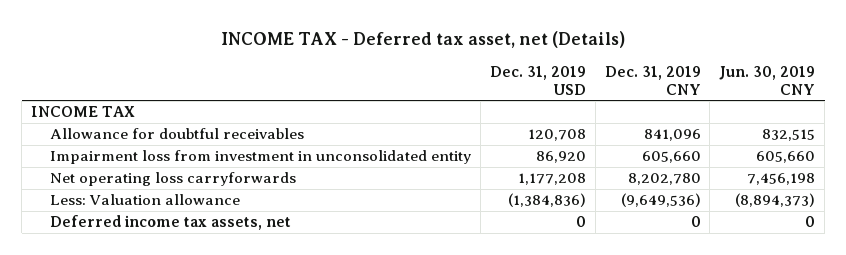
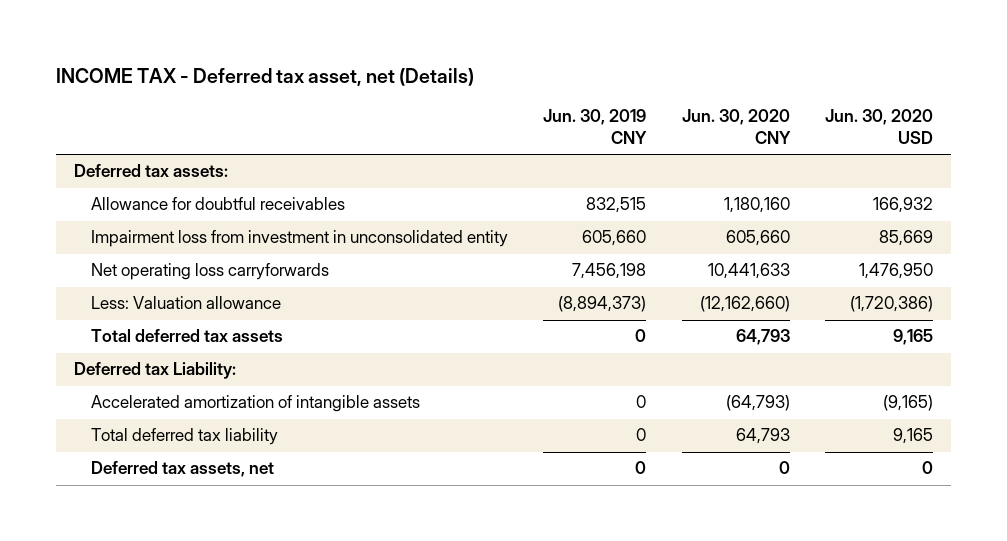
[489,65,586,95] Dec. 31, 2019 USD -> none
[604,65,701,95] Dec. 31, 2019 CNY -> none
none -> [681,109,791,145] Jun. 30, 2020 CNY
none -> [825,109,934,145] Jun. 30, 2020 USD
[30,106,135,118] INCOME TAX -> none
none -> [74,164,229,178] Deferred tax assets:
[50,215,292,231] Deferred income tax assets, net -> [90,329,283,343] Total deferred tax assets
none -> [74,362,237,380] Deferred tax Liability:
none -> [90,395,420,413] Accelerated amortization of intangible assets
none -> [90,428,278,446] Total deferred tax liability
none -> [90,461,274,478] Deferred tax assets, net

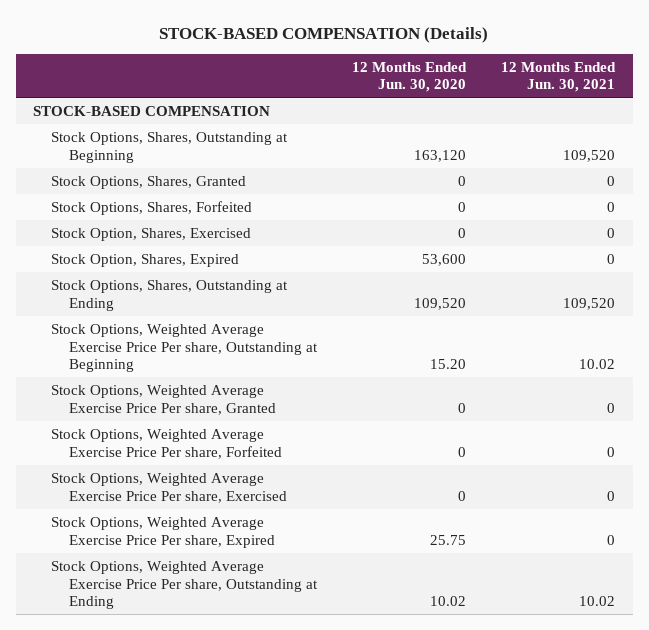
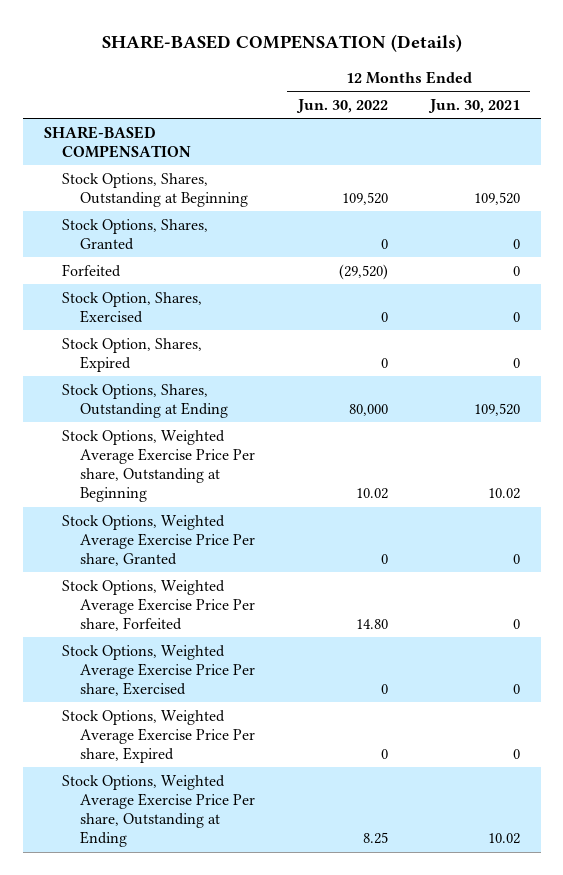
[159,26,489,43] STOCK-BASED COMPENSATION (Details) -> [101,33,462,52] SHARE-BASED COMPENSATION (Details)
[352,61,468,93] 12 Months Ended Jun. 30, 2020 -> none
none -> [295,98,388,113] Jun. 30, 2022
[33,105,271,116] STOCK-BASED COMPENSATION -> [43,125,192,158] SHARE-BASED COMPENSATION
[51,200,253,215] Stock Options, Shares, Forfeited -> [62,263,122,277] Forfeited

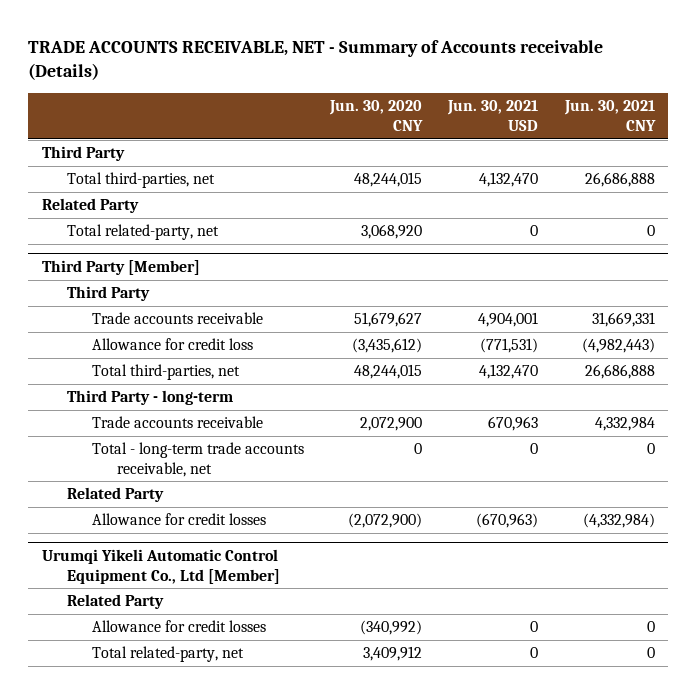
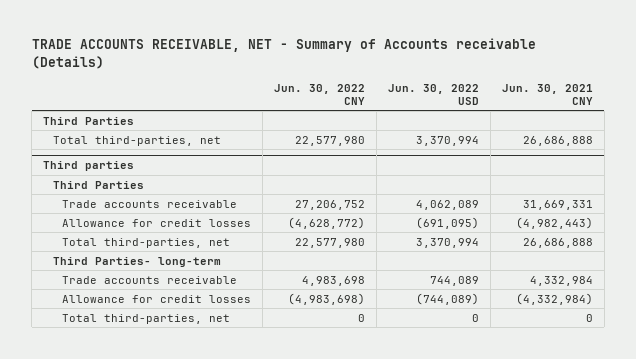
[328,100,423,132] Jun. 30, 2020 CNY -> none
[447,100,539,132] Jun. 30, 2021 USD -> none
none -> [274,83,366,105] Jun. 30, 2022 CNY
none -> [387,83,479,105] Jun. 30, 2022 USD
[41,146,125,162] Third Party -> [43,116,135,125] Third Parties
[41,198,139,214] Related Party -> none
[66,224,219,241] Total related-party, net -> none
[41,260,200,276] Third Party [Member] -> [43,161,135,172] Third parties
[66,286,150,302] Third Party -> [52,180,144,189] Third Parties
[91,338,253,351] Allowance for credit loss -> [62,218,252,227] Allowance for credit losses
[66,390,233,406] Third Party - long-term -> [52,256,221,267] Third Parties- long-term
[91,442,304,477] Total - long-term trade accounts receivable, net -> none
[66,487,164,503] Related Party -> none
[41,549,280,584] Urumqi Yikeli Automatic Control Equipment Co., Ltd [Member] -> none
[66,594,164,610] Related Party -> none
[91,620,266,633] Allowance for credit losses -> none
[91,646,244,663] Total related-party, net -> none
none -> [62,313,231,324] Total third-parties, net

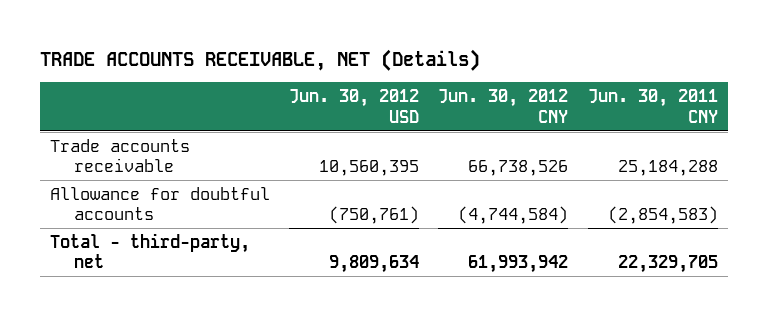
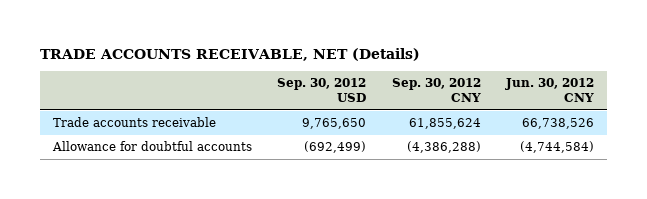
[288,89,419,123] Jun. 30, 2012 USD -> none
[587,89,718,123] Jun. 30, 2011 CNY -> none
none -> [277,78,367,103] Sep. 30, 2012 USD
none -> [391,78,481,103] Sep. 30, 2012 CNY
[49,232,250,269] Total - third-party, net -> none

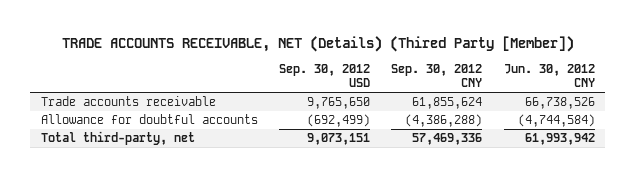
[39,47,420,61] TRADE ACCOUNTS RECEIVABLE, NET (Details) -> [61,36,574,53] TRADE ACCOUNTS RECEIVABLE, NET (Details) (Thired Party [Member])
none -> [40,131,195,146] Total third-party, net

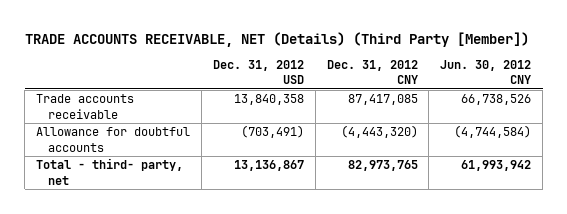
[61,36,574,53] TRADE ACCOUNTS RECEIVABLE, NET (Details) (Thired Party [Member]) -> [24,31,529,47] TRADE ACCOUNTS RECEIVABLE, NET (Details) (Third Party [Member])
[279,64,371,88] Sep. 30, 2012 USD -> none
[391,64,483,88] Sep. 30, 2012 CNY -> none
none -> [212,60,304,85] Dec. 31, 2012 USD
none -> [326,60,418,85] Dec. 31, 2012 CNY
[40,131,195,146] Total third-party, net -> [36,158,184,185] Total - third- party, net

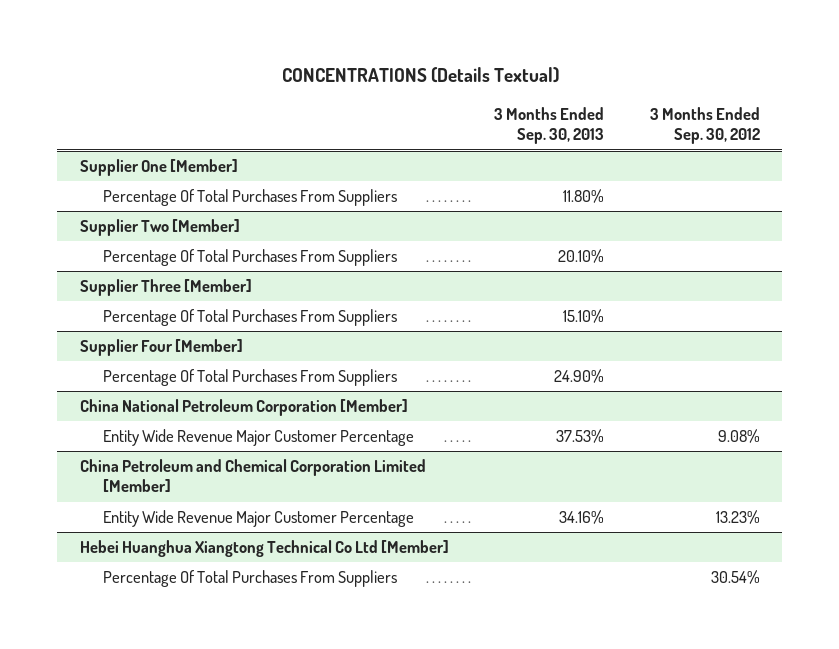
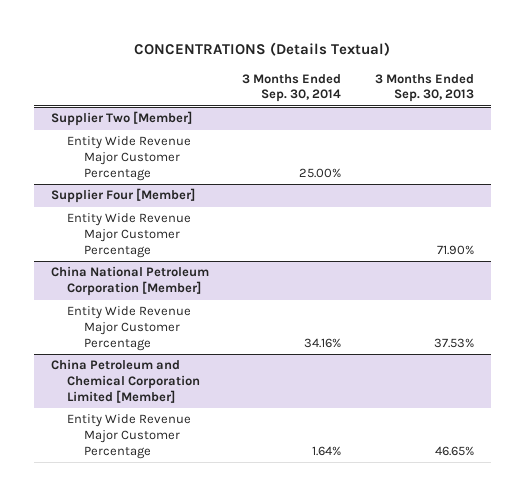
[649,107,760,145] 3 Months Ended Sep. 30, 2012 -> none
none -> [242,73,342,103] 3 Months Ended Sep. 30, 2014
[79,159,238,177] Supplier One [Member] -> none
[103,189,398,207] Percentage Of Total Purchases From Suppliers -> none
[103,249,398,267] Percentage Of Total Purchases From Suppliers -> none
[79,279,252,297] Supplier Three [Member] -> none
[103,309,398,327] Percentage Of Total Purchases From Suppliers -> none
none -> [67,136,192,182] Entity Wide Revenue Major Customer Percentage
[103,369,398,387] Percentage Of Total Purchases From Suppliers -> none
none -> [67,213,192,259] Entity Wide Revenue Major Customer Percentage
[79,540,449,558] Hebei Huanghua Xiangtong Technical Co Ltd [Member] -> none
[103,570,398,588] Percentage Of Total Purchases From Suppliers -> none
[559,510,605,525] 34.16% -> [434,446,474,457] 46.65%

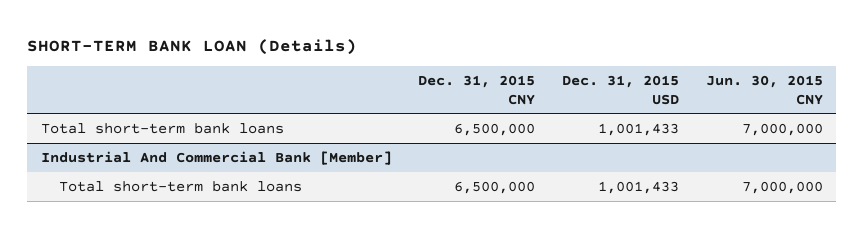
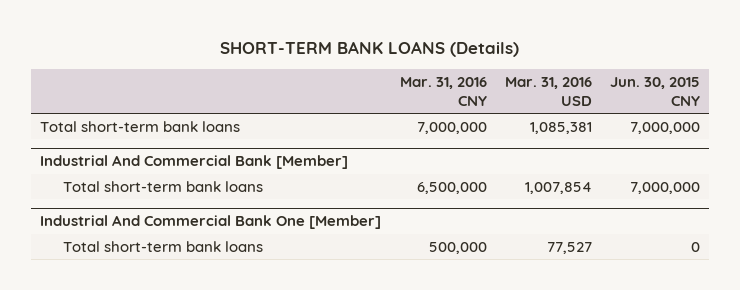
[27,38,358,55] SHORT-TERM BANK LOAN (Details) -> [220,41,520,58] SHORT-TERM BANK LOANS (Details)
[418,75,536,105] Dec. 31, 2015 CNY -> none
[562,75,680,105] Dec. 31, 2015 USD -> none
none -> [399,76,487,107] Mar. 31, 2016 CNY
none -> [504,76,592,107] Mar. 31, 2016 USD
none -> [40,215,382,230] Industrial And Commercial Bank One [Member]
none -> [63,240,264,252] Total short-term bank loans

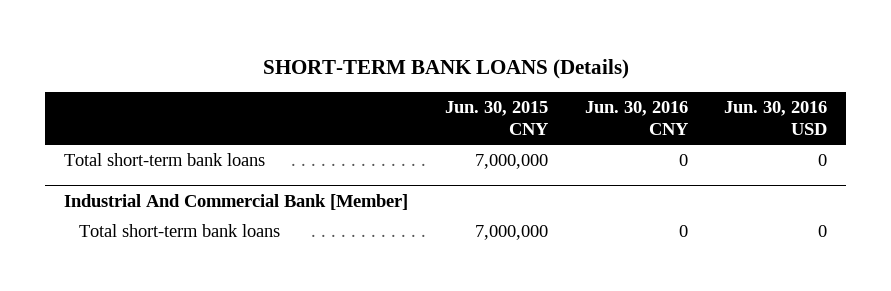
[399,76,487,107] Mar. 31, 2016 CNY -> none
[504,76,592,107] Mar. 31, 2016 USD -> none
none -> [584,101,689,135] Jun. 30, 2016 CNY
none -> [724,101,828,135] Jun. 30, 2016 USD
[40,215,382,230] Industrial And Commercial Bank One [Member] -> none
[63,240,264,252] Total short-term bank loans -> none

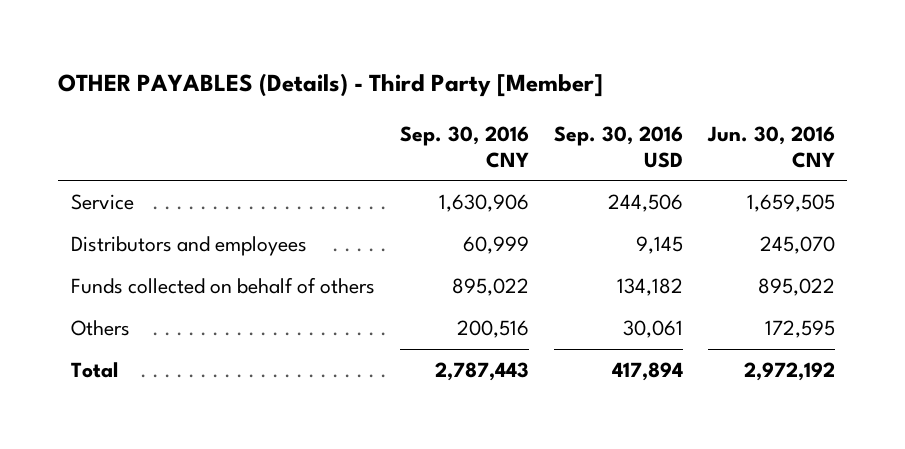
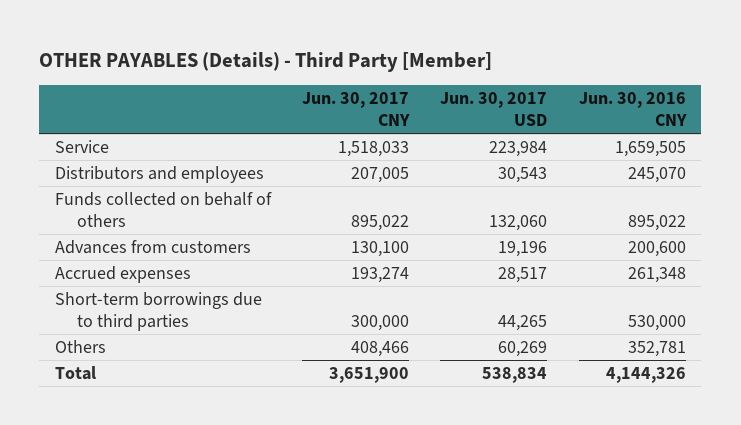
[399,125,529,168] Sep. 30, 2016 CNY -> none
[553,125,683,168] Sep. 30, 2016 USD -> none
none -> [302,92,411,126] Jun. 30, 2017 CNY
none -> [440,92,548,126] Jun. 30, 2017 USD
none -> [55,240,252,255] Advances from customers
none -> [55,266,192,284] Accrued expenses
none -> [55,292,263,331] Short-term borrowings due to third parties
[764,319,835,338] 172,595 -> [627,341,686,358] 352,781
[743,361,835,381] 2,972,192 -> [605,367,686,384] 4,144,326

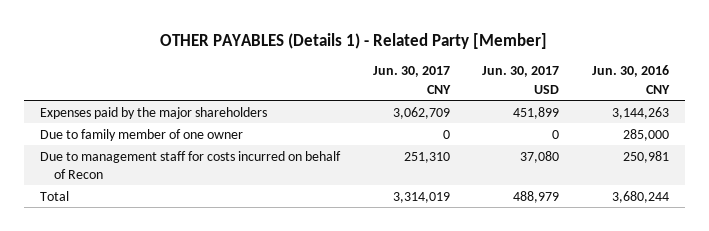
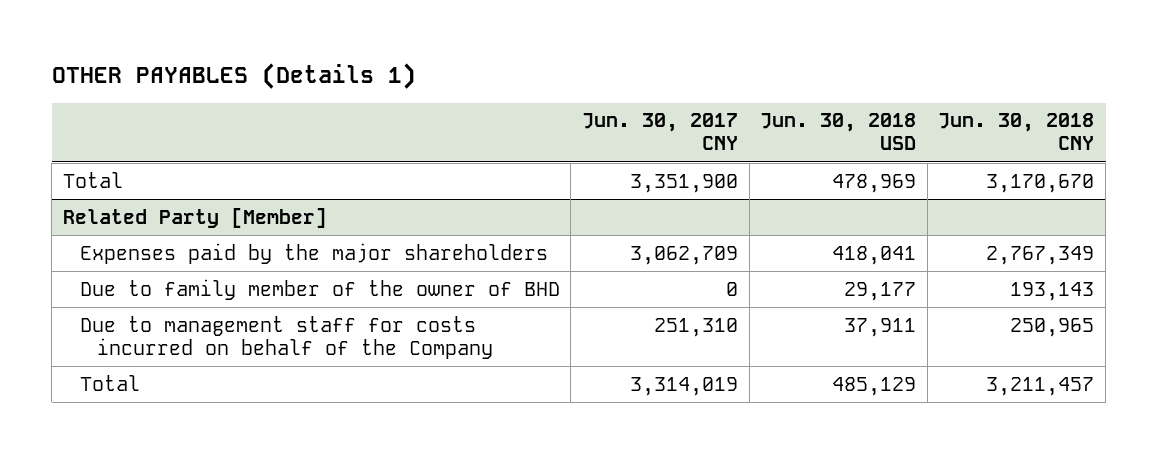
[160,32,548,49] OTHER PAYABLES (Details 1) - Related Party [Member] -> [51,62,416,89] OTHER PAYABLES (Details 1)
[482,66,560,94] Jun. 30, 2017 USD -> none
[591,65,670,94] Jun. 30, 2016 CNY -> none
none -> [760,113,917,151] Jun. 30, 2018 USD
none -> [938,113,1095,151] Jun. 30, 2018 CNY
none -> [62,171,123,188] Total
none -> [62,207,327,228] Related Party [Member]
[39,128,243,141] Due to family member of one owner -> [79,278,560,300] Due to family member of the owner of BHD
[39,150,341,179] Due to management staff for costs incurred on behalf of Recon -> [79,315,493,359] Due to management staff for costs incurred on behalf of the Company

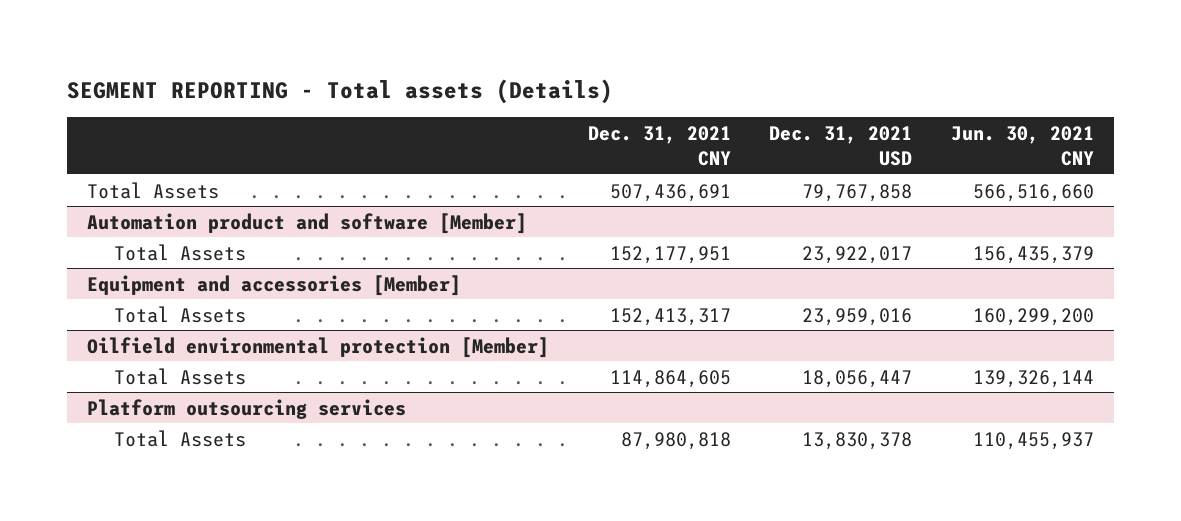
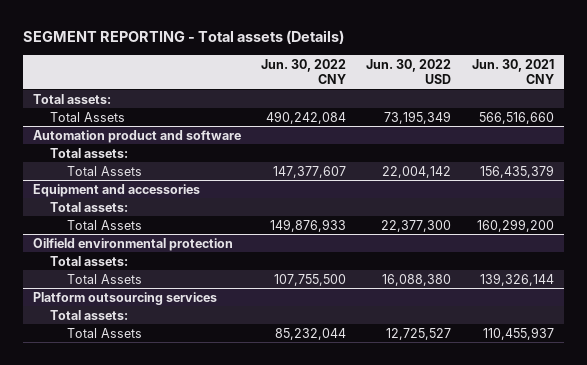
[587,125,731,166] Dec. 31, 2021 CNY -> none
[769,125,913,166] Dec. 31, 2021 USD -> none
none -> [261,58,347,85] Jun. 30, 2022 CNY
none -> [366,58,452,85] Jun. 30, 2022 USD
none -> [32,93,111,104] Total assets:
[86,212,527,234] Automation product and software [Member] -> [32,129,241,143] Automation product and software
none -> [49,147,128,158] Total assets:
[86,274,461,296] Equipment and accessories [Member] -> [32,183,200,197] Equipment and accessories
none -> [49,201,128,212] Total assets:
[86,336,549,358] Oilfield environmental protection [Member] -> [32,237,233,251] Oilfield environmental protection
none -> [49,255,128,266] Total assets:
none -> [49,309,128,320] Total assets:

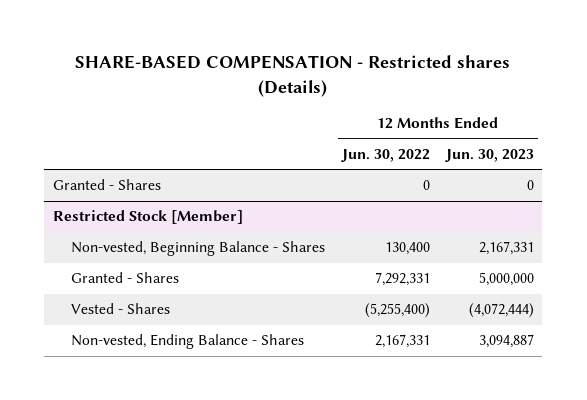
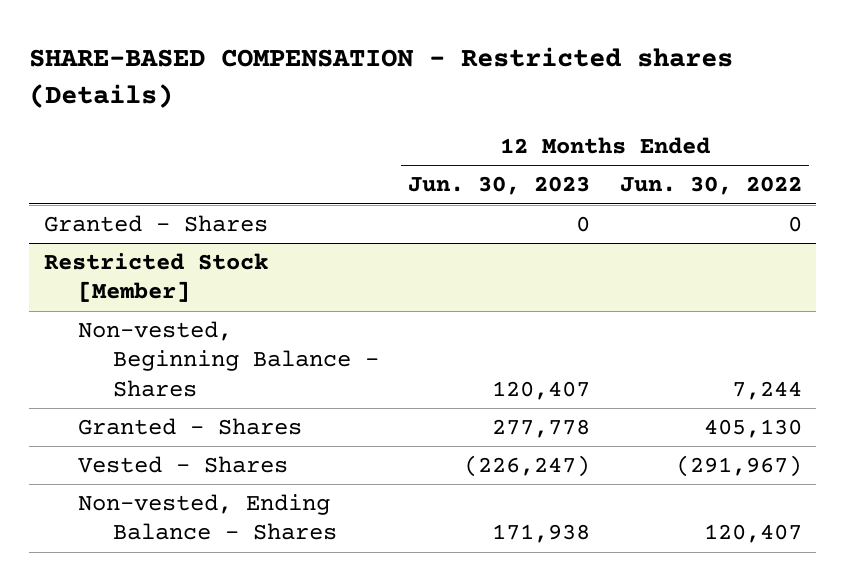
[384,242,430,256] 130,400 -> [731,380,802,400] 7,244
[479,241,535,256] 2,167,331 -> [492,380,591,400] 120,407
[374,272,430,287] 7,292,331 -> [703,419,802,439] 405,130
[479,272,535,287] 5,000,000 -> [492,419,591,439] 277,778
[364,303,430,319] (5,255,400) -> [675,455,802,478] (291,967)
[469,303,535,319] (4,072,444) -> [464,455,591,478] (226,247)
[374,334,430,349] 2,167,331 -> [703,524,802,544] 120,407
[479,334,535,349] 3,094,887 -> [492,524,591,544] 171,938

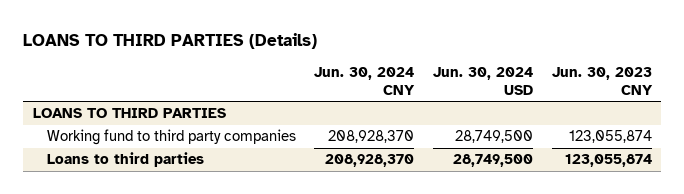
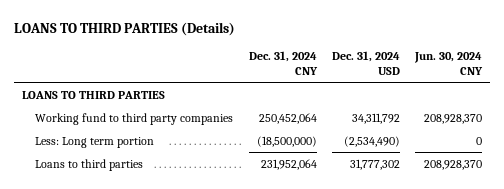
[432,67,533,96] Jun. 30, 2024 USD -> none
[551,67,653,96] Jun. 30, 2023 CNY -> none
none -> [248,51,318,76] Dec. 31, 2024 CNY
none -> [332,51,401,76] Dec. 31, 2024 USD
none -> [35,136,155,148] Less: Long term portion

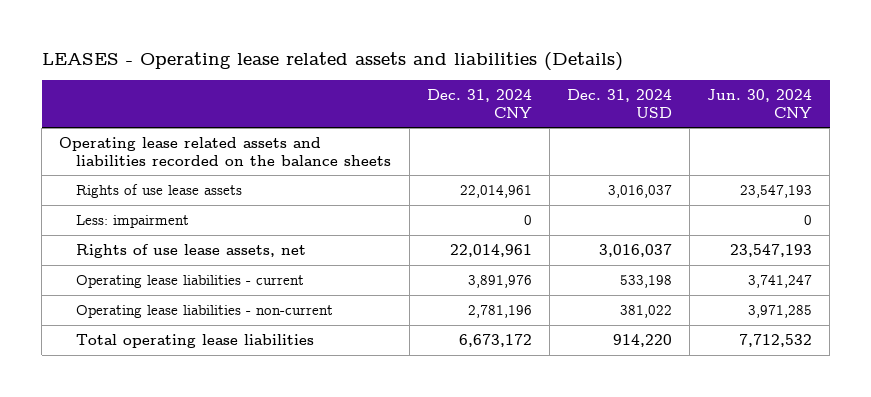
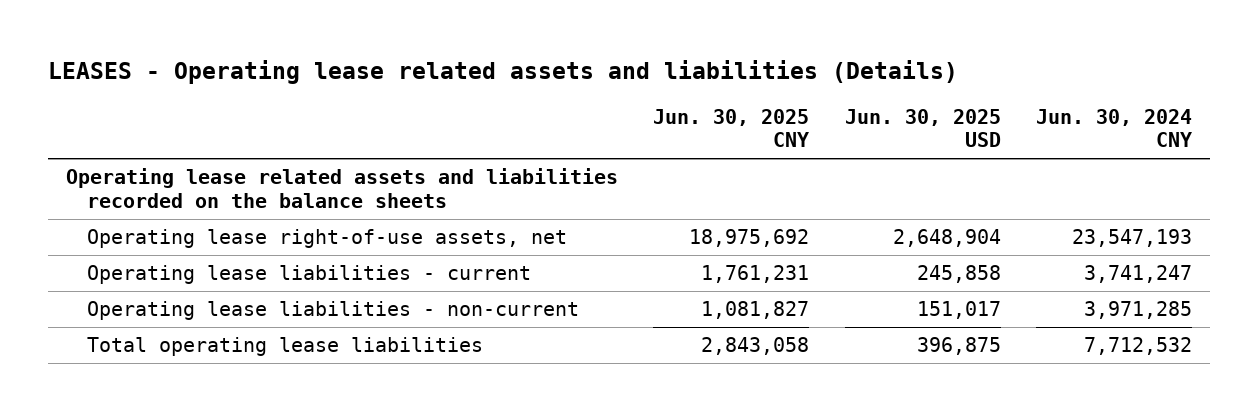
[426,88,532,118] Dec. 31, 2024 CNY -> none
[567,88,673,118] Dec. 31, 2024 USD -> none
none -> [653,108,810,148] Jun. 30, 2025 CNY
none -> [844,108,1001,148] Jun. 30, 2025 USD
[76,183,243,198] Rights of use lease assets -> none
[76,214,190,228] Less: impairment -> none
[76,243,307,258] Rights of use lease assets, net -> [86,229,567,249] Operating lease right-of-use assets, net

